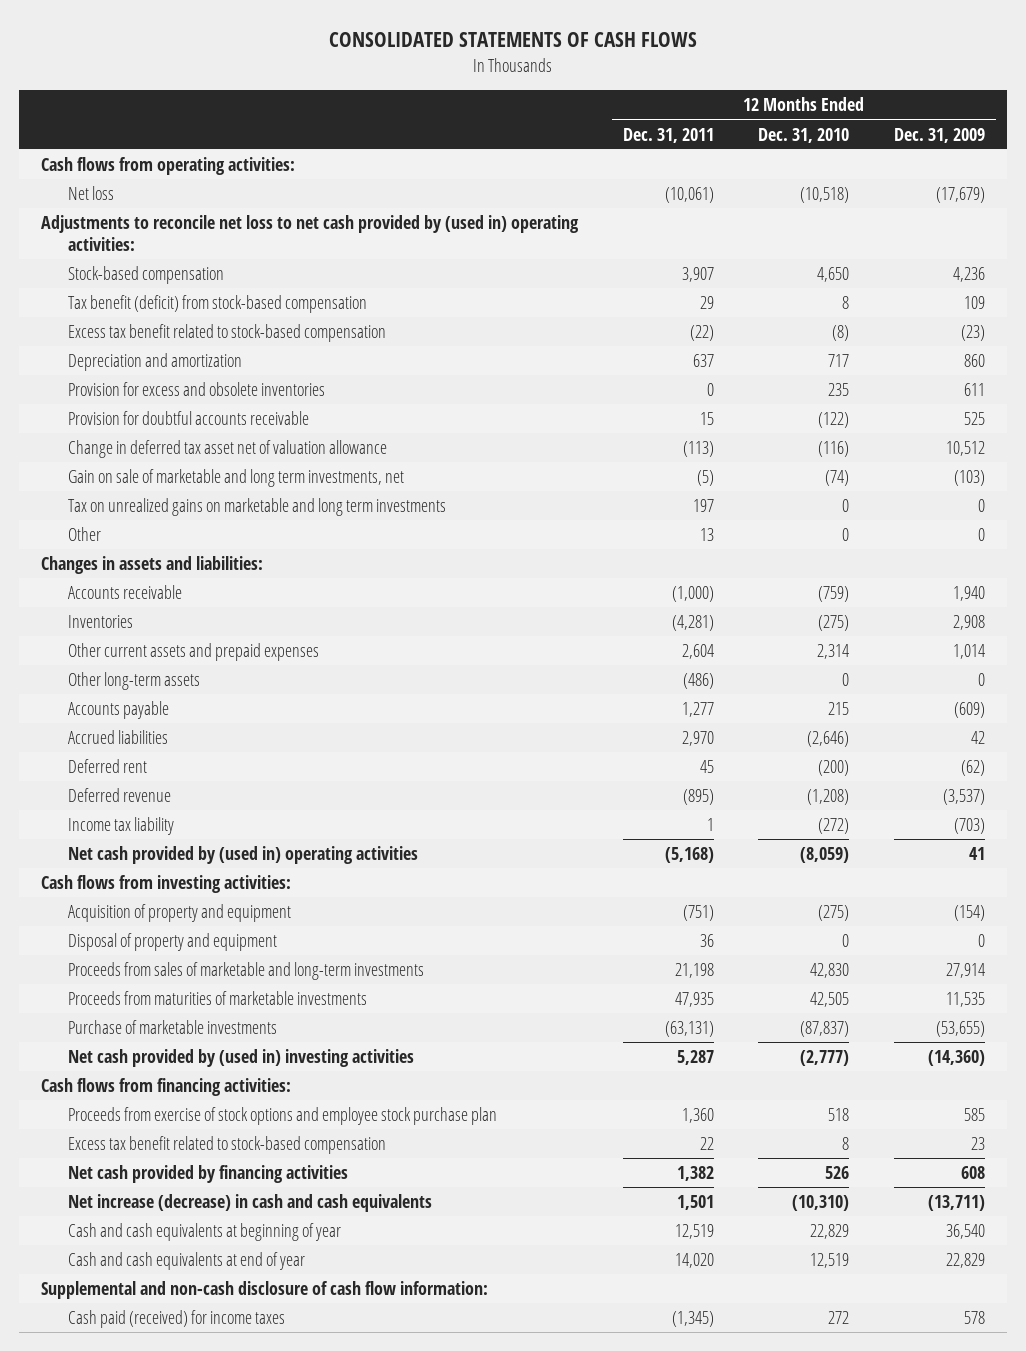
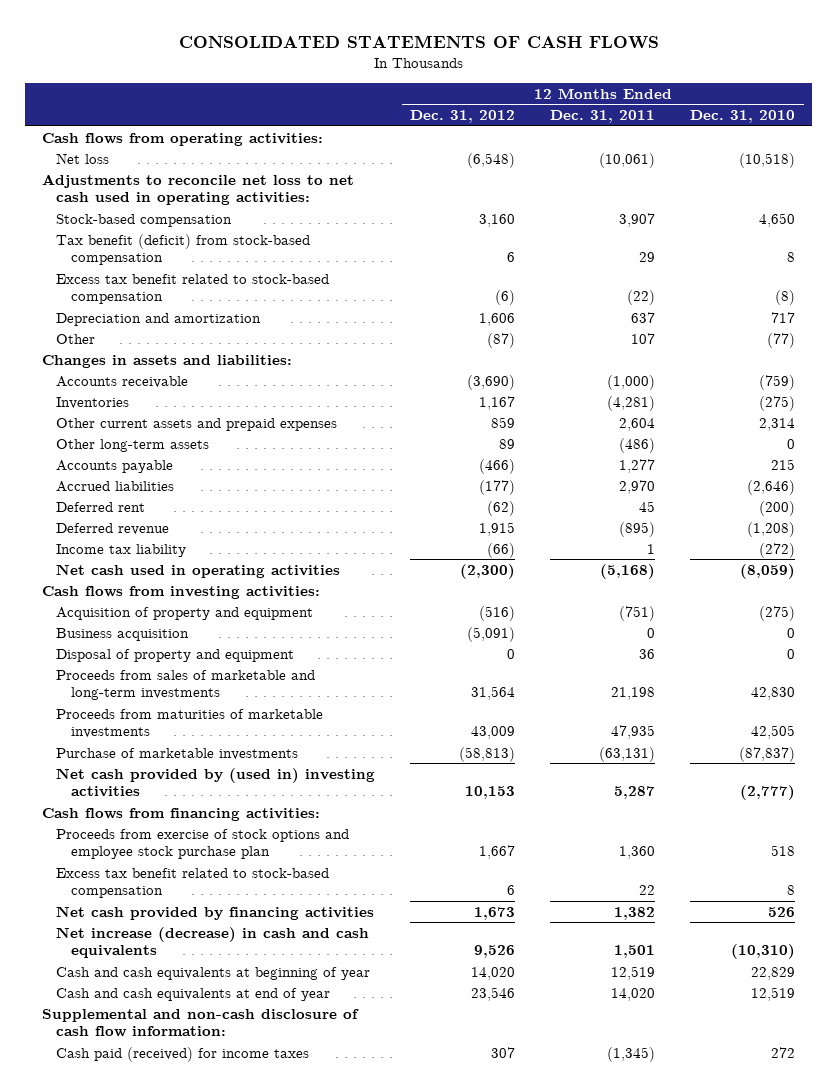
[893,127,985,143] Dec. 31, 2009 -> none
none -> [410,110,516,124] Dec. 31, 2012
[41,215,580,251] Adjustments to reconcile net loss to net cash provided by (used in) operating activities: -> [42,173,355,206] Adjustments to reconcile net loss to net cash used in operating activities:
[68,382,326,397] Provision for excess and obsolete inventories -> none
[68,411,310,426] Provision for doubtful accounts receivable -> none
[68,440,388,459] Change in deferred tax asset net of valuation allowance -> none
[68,469,405,488] Gain on sale of marketable and long term investments, net -> none
[68,498,447,517] Tax on unrealized gains on marketable and long term investments -> none
[699,528,714,542] 13 -> [631,332,656,344] 107
[842,528,850,542] 0 -> [767,332,796,348] (77)
[68,846,419,865] Net cash provided by (used in) operating activities -> [56,563,341,578] Net cash used in operating activities
none -> [56,627,190,641] Business acquisition

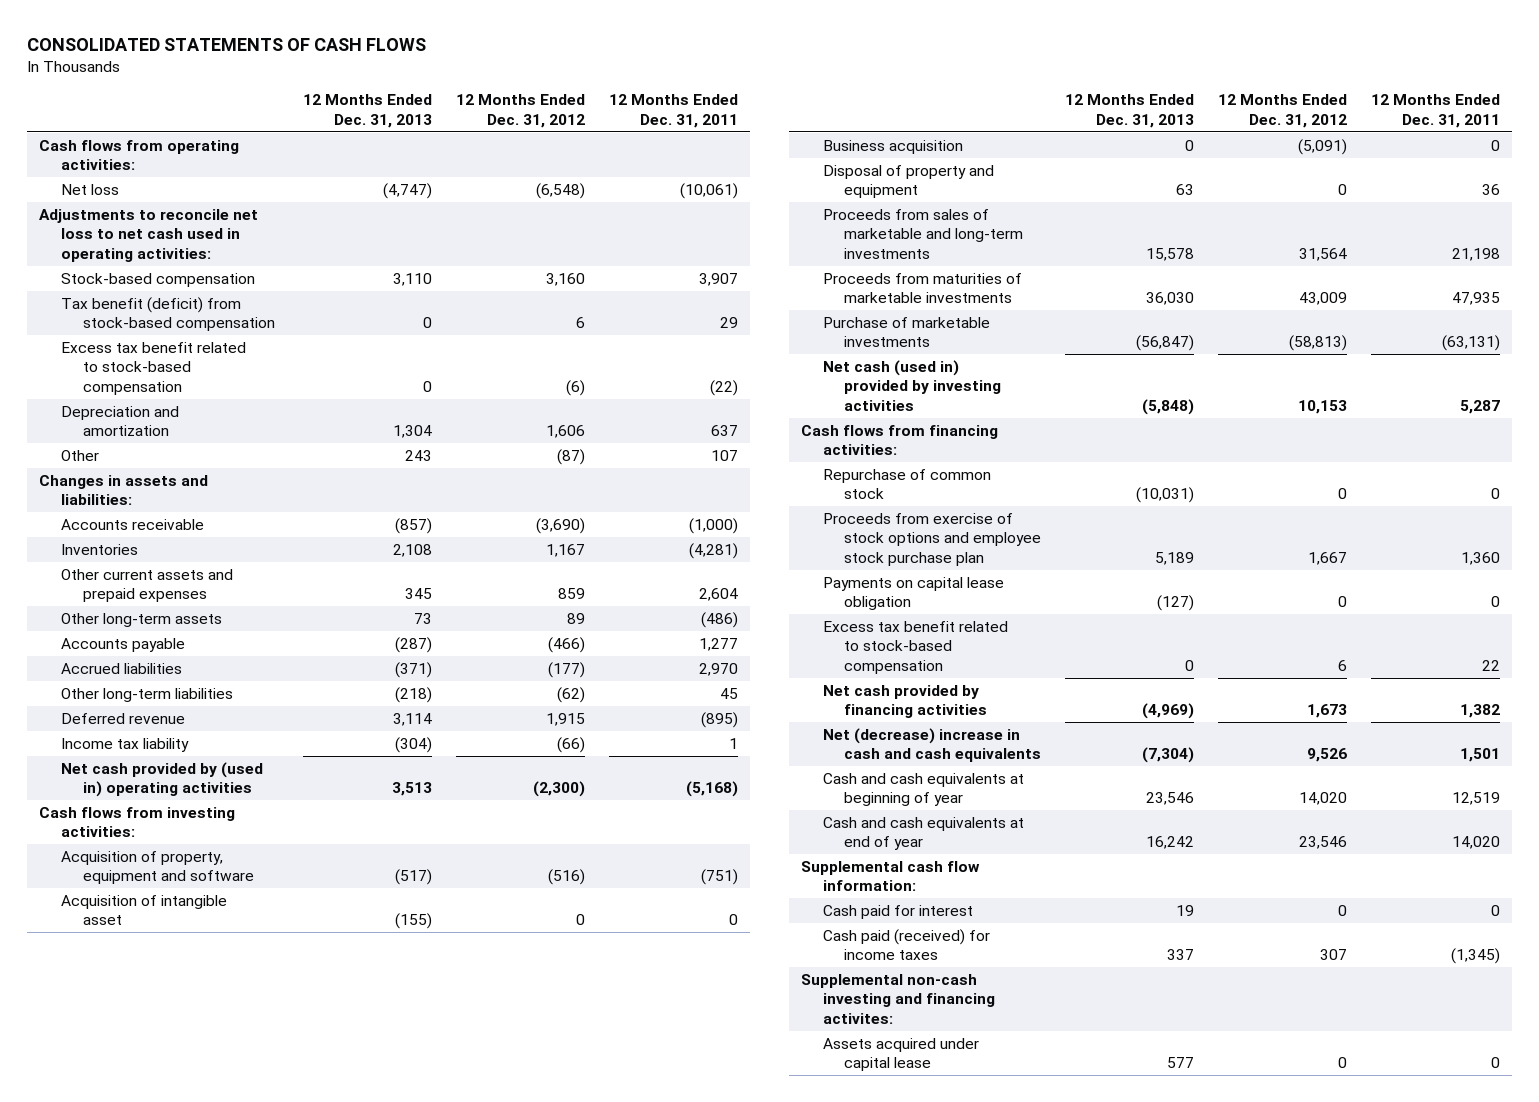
[690,110,796,124] Dec. 31, 2010 -> none
none -> [303,94,433,128] 12 Months Ended Dec. 31, 2013
[56,501,146,512] Deferred rent -> [60,688,233,703] Other long-term liabilities
[56,563,341,578] Net cash used in operating activities -> [60,762,263,798] Net cash provided by (used in) operating activities
[56,606,314,620] Acquisition of property and equipment -> [60,851,254,885] Acquisition of property, equipment and software
none -> [60,895,227,926] Acquisition of intangible asset
[56,767,376,798] Net cash provided by (used in) investing activities -> [822,360,1002,411] Net cash (used in) provided by investing activities
none -> [822,469,991,500] Repurchase of common stock
none -> [822,577,1004,611] Payments on capital lease obligation
[56,926,370,959] Net increase (decrease) in cash and cash equivalents -> [822,728,1042,763] Net (decrease) increase in cash and cash equivalents
[42,1008,360,1038] Supplemental and non-cash disclosure of cash flow information: -> [800,861,980,892] Supplemental cash flow information:
none -> [822,905,973,920] Cash paid for interest
none -> [800,974,995,1024] Supplemental non-cash investing and financing activites:
none -> [822,1038,979,1072] Assets acquired under capital lease

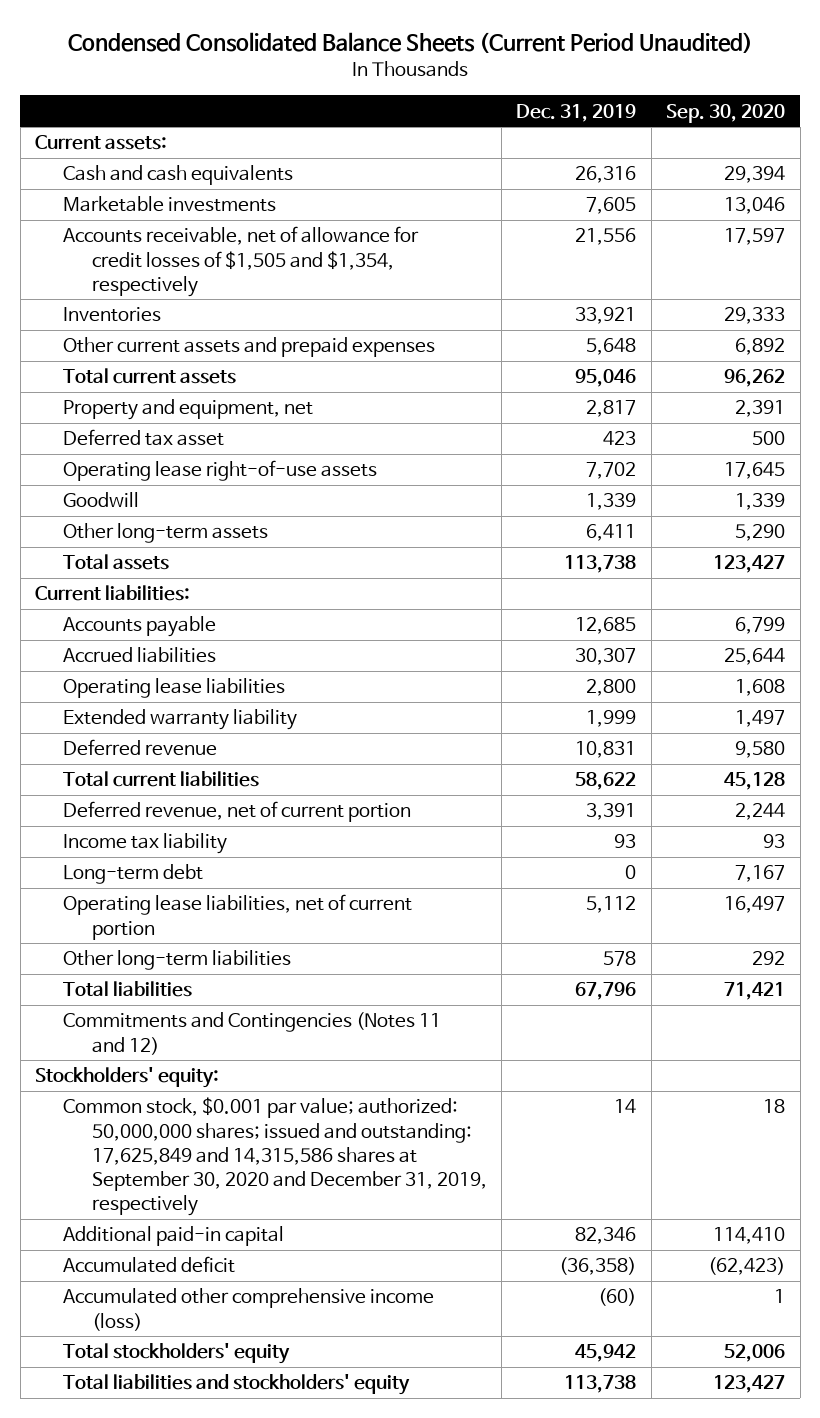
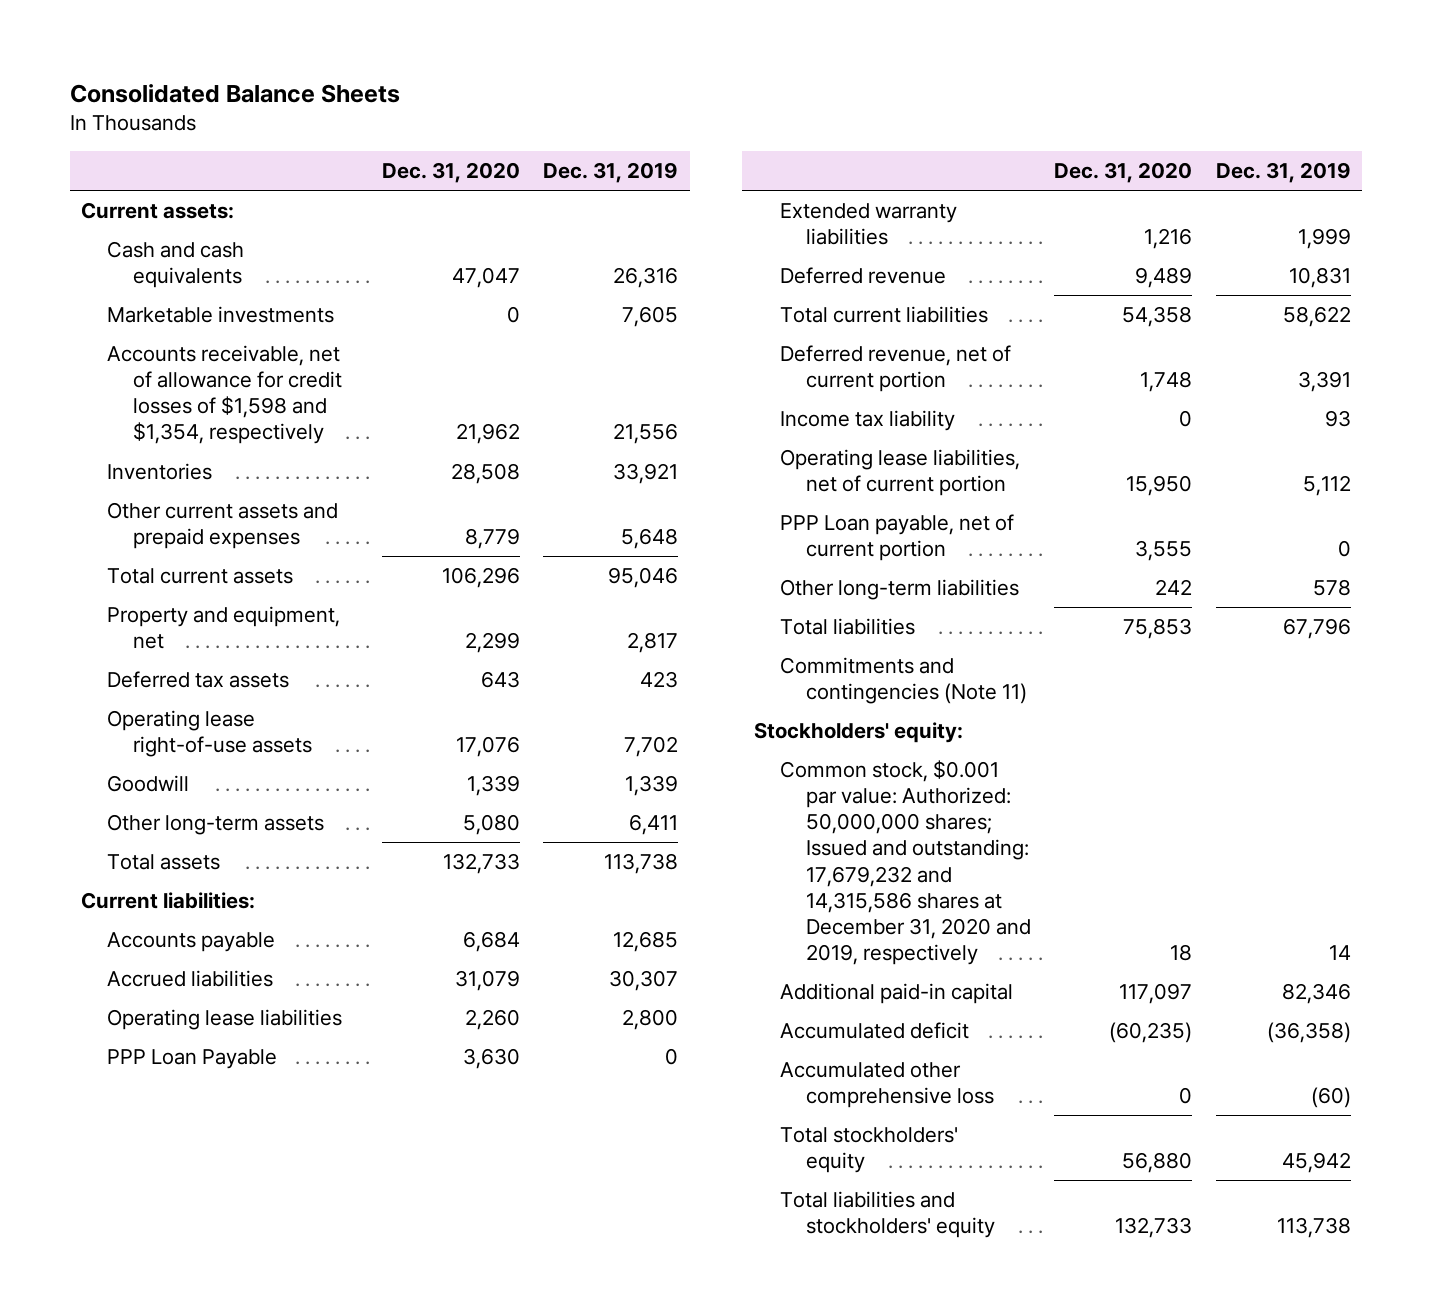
[68,31,754,53] Condensed Consolidated Balance Sheets (Current Period Unaudited) -> [69,83,400,103] Consolidated Balance Sheets
[666,103,786,123] Sep. 30, 2020 -> none
none -> [381,161,520,183] Dec. 31, 2020
[63,226,420,297] Accounts receivable, net of allowance for credit losses of $1,505 and $1,354, respectively -> [107,344,343,445] Accounts receivable, net of allowance for credit losses of $1,598 and $1,354, respectively
[63,429,225,447] Deferred tax asset -> [107,670,290,688] Deferred tax assets
none -> [107,1048,278,1069] PPP Loan Payable
[63,709,298,731] Extended warranty liability -> [779,202,957,246] Extended warranty liabilities
[63,864,204,885] Long-term debt -> none
none -> [779,513,1014,562] PPP Loan payable, net of current portion
[63,1012,442,1055] Commitments and Contingencies (Notes 11 and 12) -> [779,656,1027,705] Commitments and contingencies (Note 11)
[63,1097,487,1217] Common stock, $0.001 par value; authorized: 50,000,000 shares; issued and outstanding: 17,625,849 and 14,315,586 shares at September 30, 2020 and December 31, 2019, respectively -> [779,759,1031,966] Common stock, $0.001 par value: Authorized: 50,000,000 shares; Issued and outstanding: 17,679,232 and 14,315,586 shares at December 31, 2020 and 2019, respectively
[63,1288,435,1331] Accumulated other comprehensive income (loss) -> [779,1061,994,1109] Accumulated other comprehensive loss

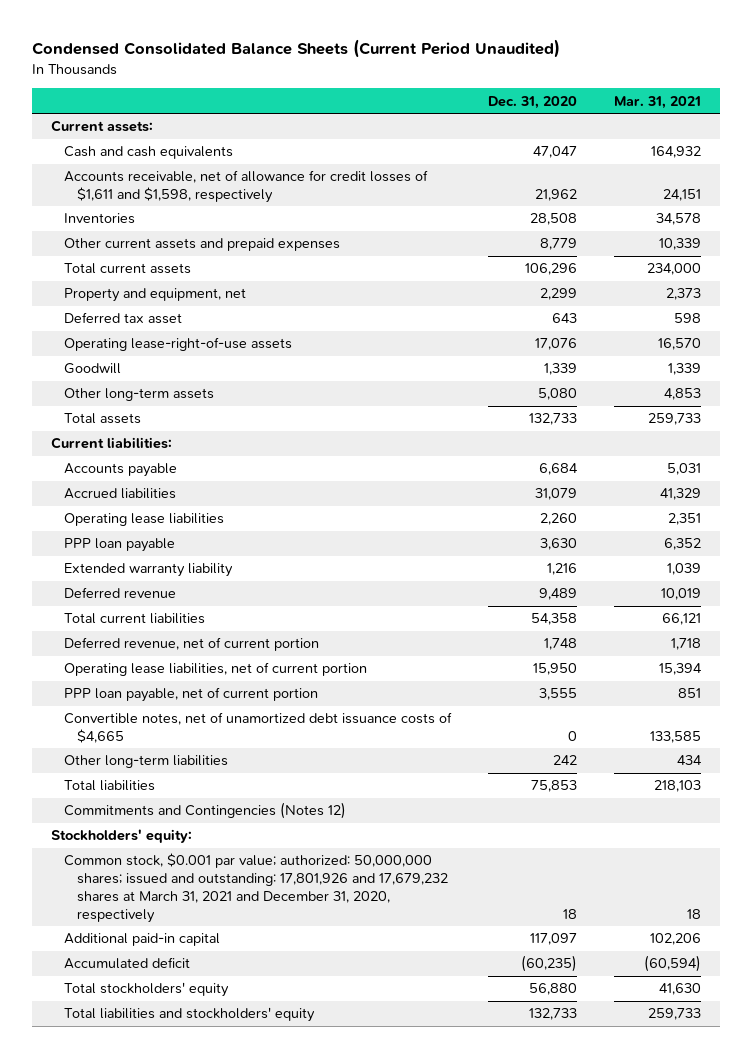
[69,83,400,103] Consolidated Balance Sheets -> [31,39,560,59] Condensed Consolidated Balance Sheets (Current Period Unaudited)
[543,161,679,183] Dec. 31, 2019 -> none
none -> [614,95,702,109] Mar. 31, 2021
[107,305,335,323] Marketable investments -> none
[107,344,343,445] Accounts receivable, net of allowance for credit losses of $1,598 and $1,354, respectively -> [63,170,428,204] Accounts receivable, net of allowance for credit losses of $1,611 and $1,598, respectively
[107,670,290,688] Deferred tax assets -> [63,312,182,325] Deferred tax asset
[107,709,313,758] Operating lease right-of-use assets -> [63,337,292,352] Operating lease-right-of-use assets
[107,1048,278,1069] PPP Loan Payable -> [63,538,175,553] PPP loan payable
[779,202,957,246] Extended warranty liabilities -> [63,563,233,578] Extended warranty liability
[779,409,955,431] Income tax liability -> none
[779,513,1014,562] PPP Loan payable, net of current portion -> [63,687,318,703] PPP loan payable, net of current portion
none -> [63,712,452,744] Convertible notes, net of unamortized debt issuance costs of $4,665
[779,656,1027,705] Commitments and contingencies (Note 11) -> [63,802,346,820] Commitments and Contingencies (Notes 12)
[779,759,1031,966] Common stock, $0.001 par value: Authorized: 50,000,000 shares; Issued and outstanding: 17,679,232 and 14,315,586 shares at December 31, 2020 and 2019, respectively -> [63,853,449,923] Common stock, $0.001 par value; authorized: 50,000,000 shares; issued and outstanding: 17,801,926 and 17,679,232 shares at March 31, 2021 and December 31, 2020, respectively
[779,1061,994,1109] Accumulated other comprehensive loss -> none

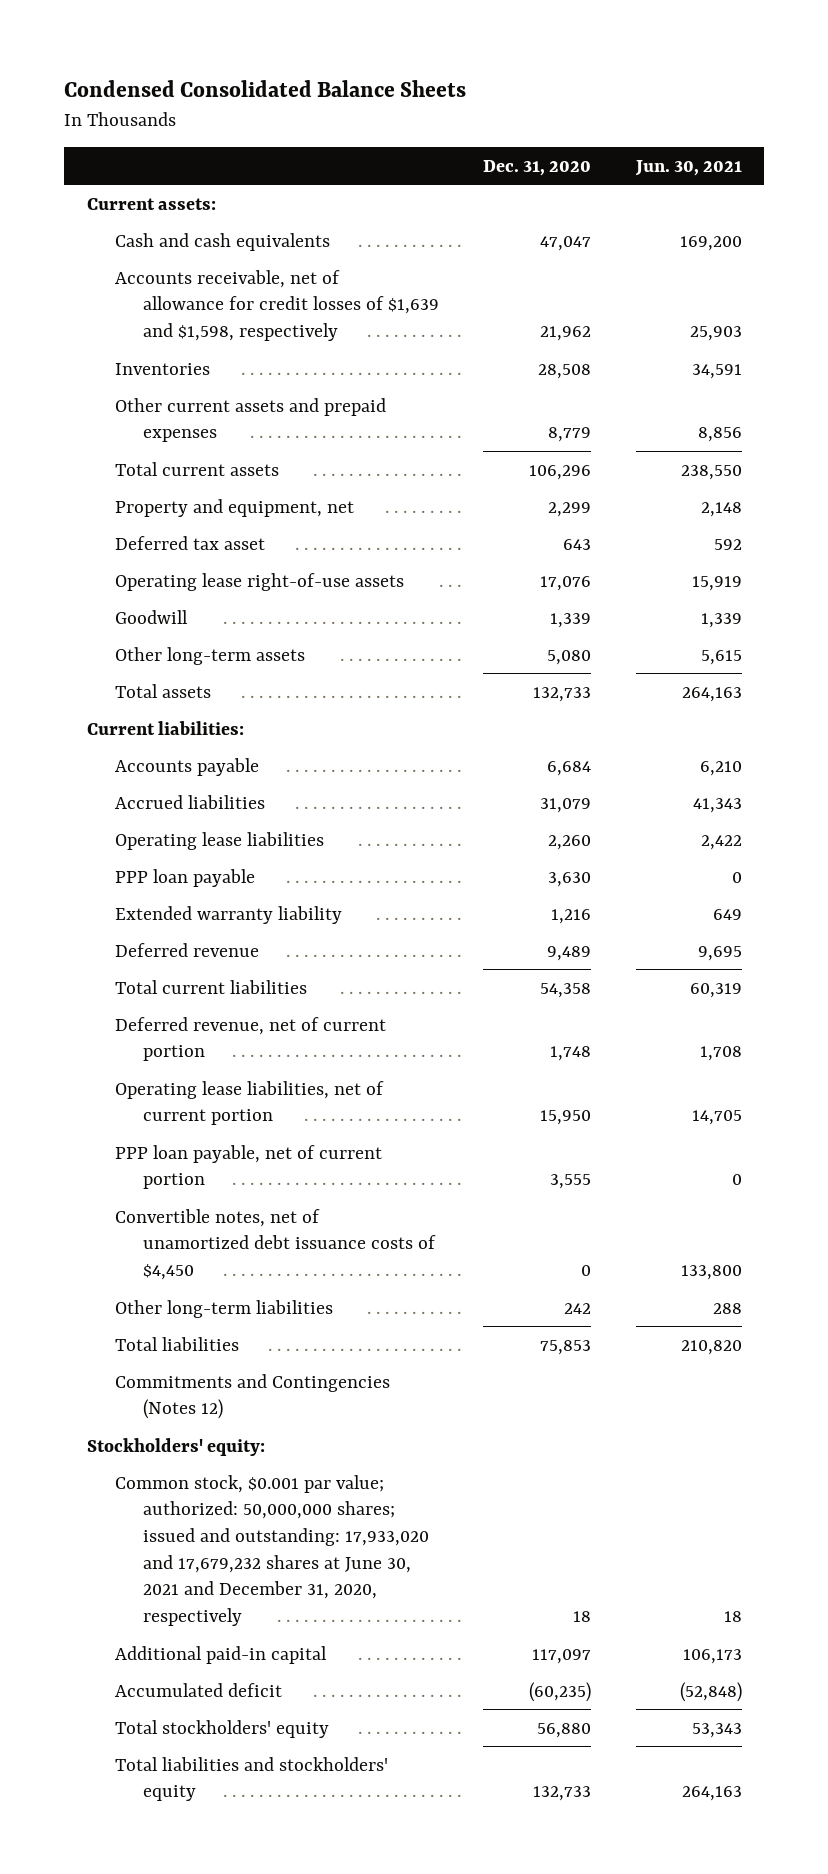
[31,39,560,59] Condensed Consolidated Balance Sheets (Current Period Unaudited) -> [64,80,467,98] Condensed Consolidated Balance Sheets
[614,95,702,109] Mar. 31, 2021 -> none
none -> [634,159,742,176] Jun. 30, 2021
[63,170,428,204] Accounts receivable, net of allowance for credit losses of $1,611 and $1,598, respectively -> [114,269,439,342] Accounts receivable, net of allowance for credit losses of $1,639 and $1,598, respectively
[63,337,292,352] Operating lease-right-of-use assets -> [114,572,404,591] Operating lease right-of-use assets
[63,712,452,744] Convertible notes, net of unamortized debt issuance costs of $4,665 -> [114,1208,436,1281] Convertible notes, net of unamortized debt issuance costs of $4,450
[63,853,449,923] Common stock, $0.001 par value; authorized: 50,000,000 shares; issued and outstanding: 17,801,926 and 17,679,232 shares at March 31, 2021 and December 31, 2020, respectively -> [114,1474,429,1627] Common stock, $0.001 par value; authorized: 50,000,000 shares; issued and outstanding: 17,933,020 and 17,679,232 shares at June 30, 2021 and December 31, 2020, respectively

